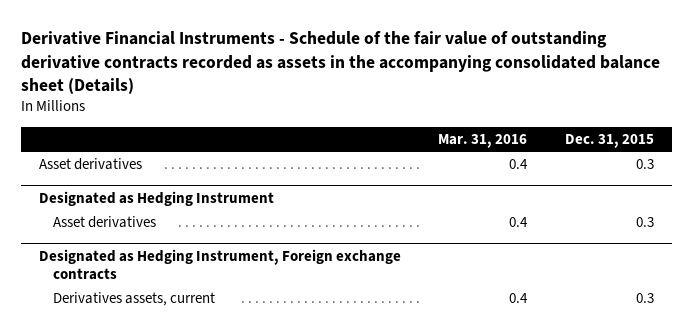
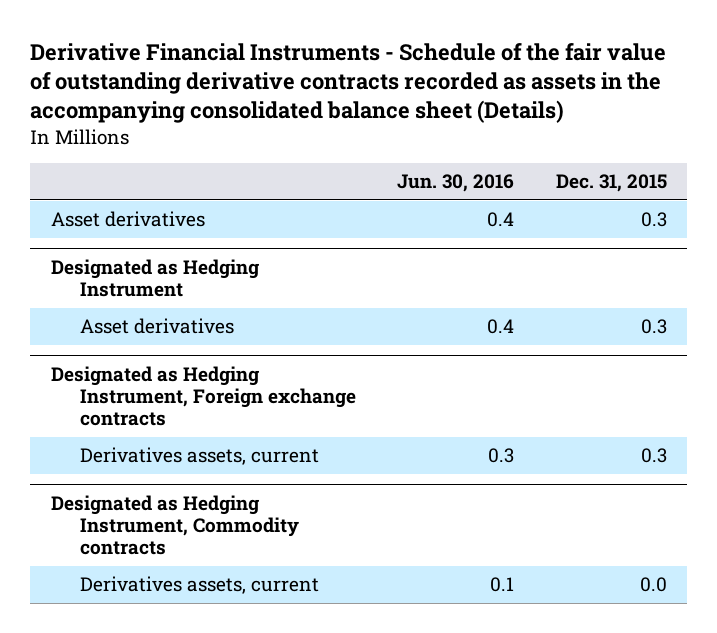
[438,133,528,148] Mar. 31, 2016 -> none
none -> [397,174,515,193] Jun. 30, 2016
none -> [50,495,300,556] Designated as Hedging Instrument, Commodity contracts
none -> [80,576,320,595] Derivatives assets, current

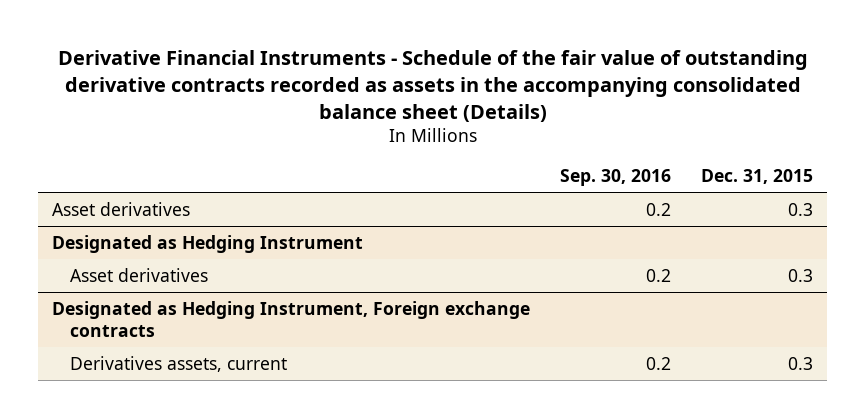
[397,174,515,193] Jun. 30, 2016 -> none
none -> [560,169,672,187] Sep. 30, 2016
[50,495,300,556] Designated as Hedging Instrument, Commodity contracts -> none
[80,576,320,595] Derivatives assets, current -> none

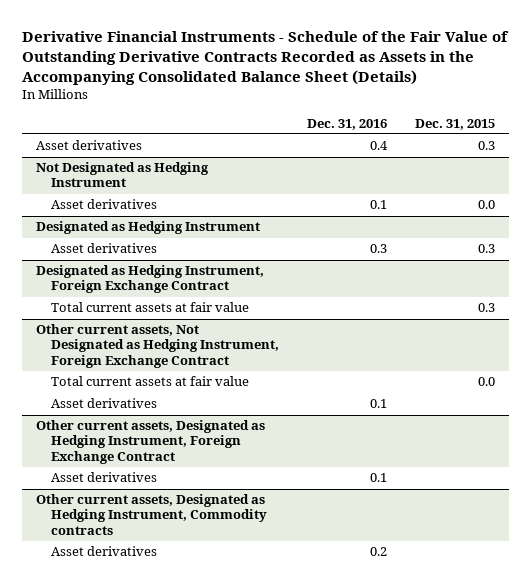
[57,49,808,122] Derivative Financial Instruments - Schedule of the fair value of outstanding derivative contracts recorded as assets in the accompanying consolidated balance sheet (Details) -> [22,31,510,86] Derivative Financial Instruments - Schedule of the Fair Value of Outstanding Derivative Contracts Recorded as Assets in the Accompanying Consolidated Balance Sheet (Details)
[560,169,672,187] Sep. 30, 2016 -> none
none -> [306,118,387,130] Dec. 31, 2016
none -> [36,162,210,188] Not Designated as Hedging Instrument
none -> [50,199,157,210] Asset derivatives
[52,300,531,337] Designated as Hedging Instrument, Foreign exchange contracts -> [36,265,265,294] Designated as Hedging Instrument, Foreign Exchange Contract
[69,355,287,372] Derivatives assets, current -> [50,302,249,313] Total current assets at fair value
none -> [36,324,279,368] Other current assets, Not Designated as Hedging Instrument, Foreign Exchange Contract
none -> [50,376,249,387] Total current assets at fair value
none -> [50,398,157,409] Asset derivatives
none -> [36,420,266,464] Other current assets, Designated as Hedging Instrument, Foreign Exchange Contract
none -> [50,472,157,483] Asset derivatives
none -> [36,494,267,535] Other current assets, Designated as Hedging Instrument, Commodity contracts
none -> [50,546,157,557] Asset derivatives

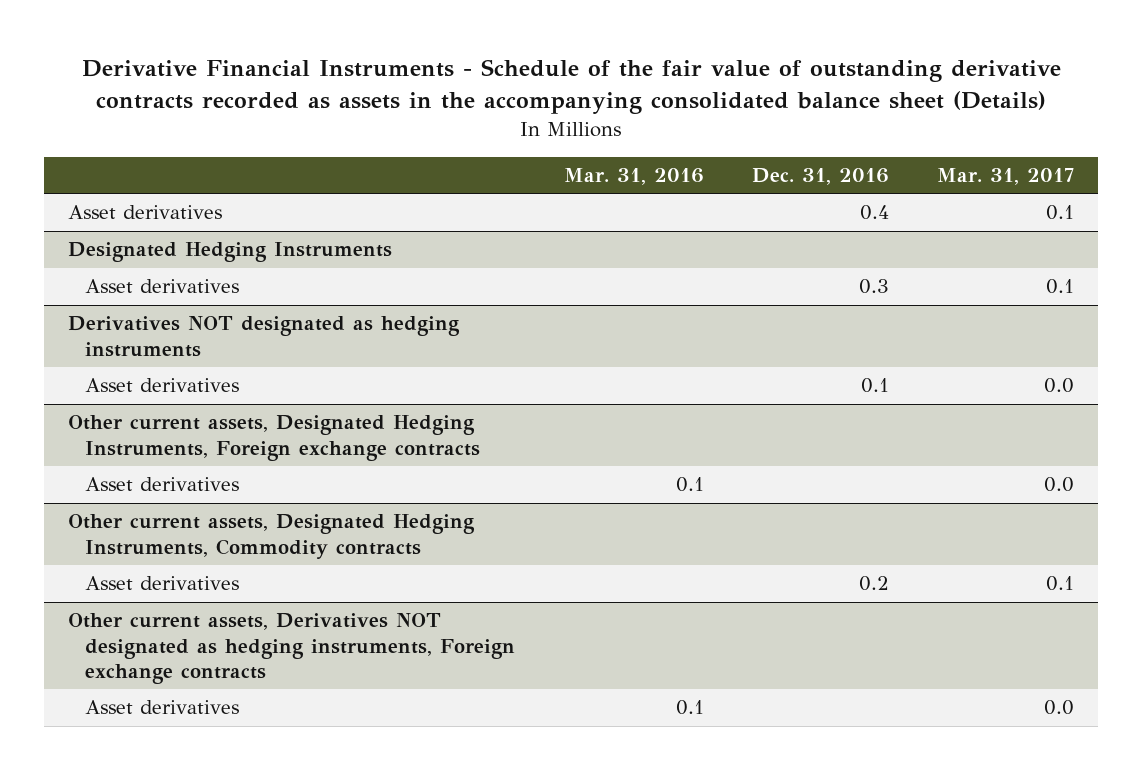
[22,31,510,86] Derivative Financial Instruments - Schedule of the Fair Value of Outstanding Derivative Contracts Recorded as Assets in the Accompanying Consolidated Balance Sheet (Details) -> [82,59,1062,115] Derivative Financial Instruments - Schedule of the fair value of outstanding derivative contracts recorded as assets in the accompanying consolidated balance sheet (Details)
[415,118,496,130] Dec. 31, 2015 -> none
none -> [563,168,704,186] Mar. 31, 2016
none -> [937,168,1075,186] Mar. 31, 2017
[36,162,210,188] Not Designated as Hedging Instrument -> none
[50,199,157,210] Asset derivatives -> none
[36,221,261,235] Designated as Hedging Instrument -> [68,242,393,263] Designated Hedging Instruments
[36,265,265,294] Designated as Hedging Instrument, Foreign Exchange Contract -> none
[50,302,249,313] Total current assets at fair value -> none
[36,324,279,368] Other current assets, Not Designated as Hedging Instrument, Foreign Exchange Contract -> none
[50,376,249,387] Total current assets at fair value -> none
[50,398,157,409] Asset derivatives -> none
[36,420,266,464] Other current assets, Designated as Hedging Instrument, Foreign Exchange Contract -> none
none -> [68,316,461,357] Derivatives NOT designated as hedging instruments
none -> [68,415,481,461] Other current assets, Designated Hedging Instruments, Foreign exchange contracts
none -> [85,477,240,492] Asset derivatives
[36,494,267,535] Other current assets, Designated as Hedging Instrument, Commodity contracts -> [68,514,476,559] Other current assets, Designated Hedging Instruments, Commodity contracts
none -> [68,613,516,685] Other current assets, Derivatives NOT designated as hedging instruments, Foreign exchange contracts
none -> [85,700,240,715] Asset derivatives

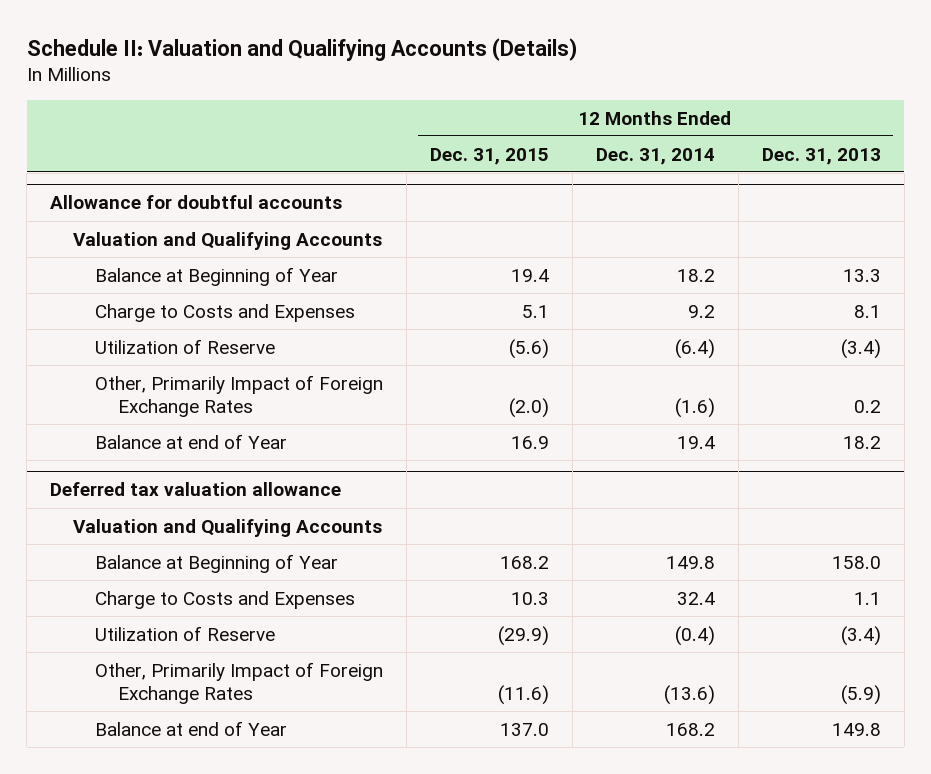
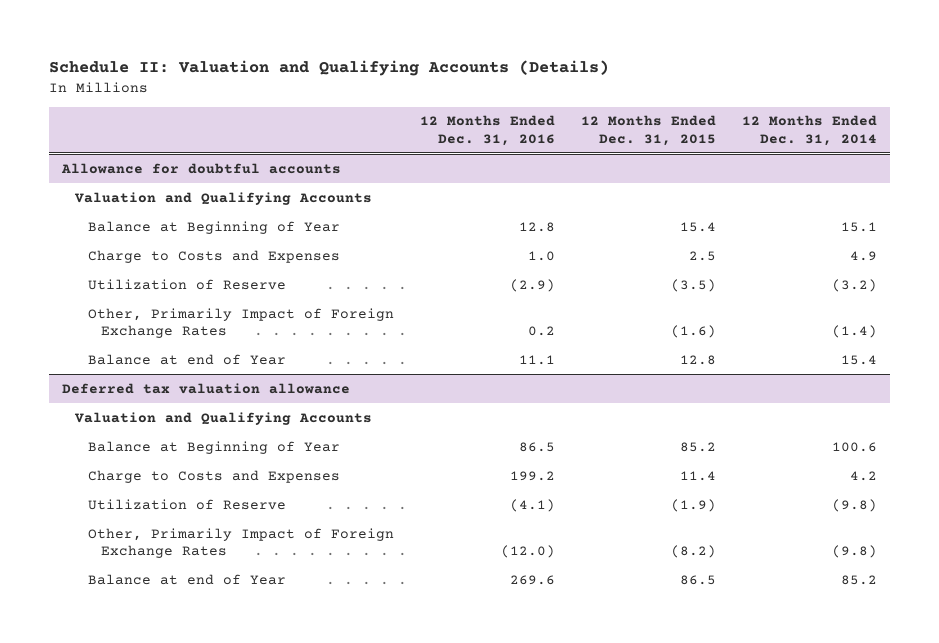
[761,147,881,165] Dec. 31, 2013 -> none
none -> [419,115,555,146] 12 Months Ended Dec. 31, 2016
[511,268,550,282] 19.4 -> [679,221,716,232] 15.4
[676,268,715,282] 18.2 -> [840,221,877,232] 15.1
[522,304,550,318] 5.1 -> [688,250,716,261] 2.5
[687,304,715,318] 9.2 -> [849,250,877,261] 4.9
[509,338,550,359] (5.6) -> [670,278,716,292] (3.5)
[674,338,715,359] (6.4) -> [831,278,877,292] (3.2)
[509,398,550,419] (2.0) -> [670,325,716,339] (1.6)
[674,398,715,419] (1.6) -> [831,325,877,339] (1.4)
[511,435,550,449] 16.9 -> [679,354,716,365] 12.8
[676,435,715,449] 19.4 -> [840,354,877,365] 15.4
[500,555,550,569] 168.2 -> [679,441,716,452] 85.2
[665,555,715,569] 149.8 -> [831,441,877,452] 100.6
[511,591,550,605] 10.3 -> [679,470,716,481] 11.4
[676,591,715,605] 32.4 -> [849,470,877,481] 4.2
[498,625,550,646] (29.9) -> [670,498,716,512] (1.9)
[674,625,715,646] (0.4) -> [831,498,877,512] (9.8)
[498,685,550,706] (11.6) -> [670,545,716,559] (8.2)
[663,685,715,706] (13.6) -> [831,545,877,559] (9.8)
[500,722,550,736] 137.0 -> [679,574,716,585] 86.5
[665,722,715,736] 168.2 -> [840,574,877,585] 85.2

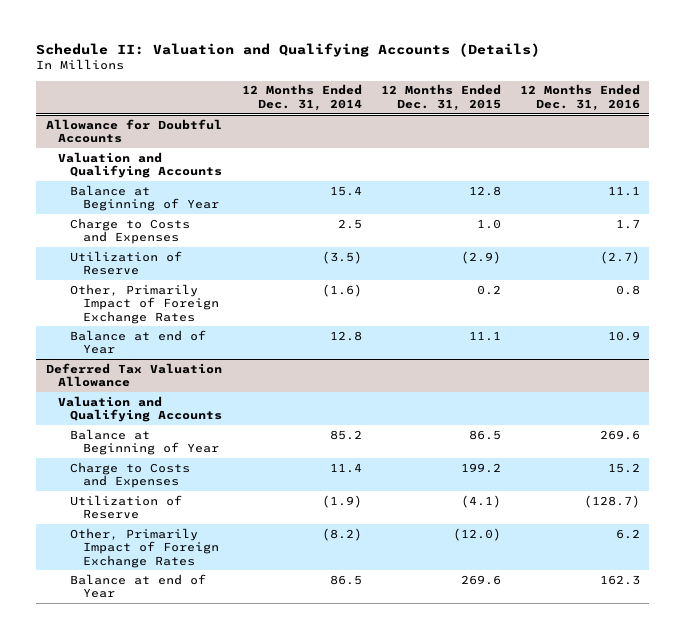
[61,162,342,174] Allowance for doubtful accounts -> [45,118,222,144] Allowance for Doubtful Accounts
[518,221,555,232] 12.8 -> [607,185,640,196] 11.1
[679,221,716,232] 15.4 -> [468,185,501,196] 12.8
[840,221,877,232] 15.1 -> [329,185,362,196] 15.4
[527,250,555,261] 1.0 -> [615,218,640,229] 1.7
[688,250,716,261] 2.5 -> [476,218,501,229] 1.0
[849,250,877,261] 4.9 -> [337,218,362,229] 2.5
[509,278,555,292] (2.9) -> [599,250,640,264] (2.7)
[670,278,716,292] (3.5) -> [460,250,501,264] (2.9)
[831,278,877,292] (3.2) -> [321,250,362,264] (3.5)
[527,326,555,337] 0.2 -> [615,284,640,295] 0.8
[670,325,716,339] (1.6) -> [476,284,501,295] 0.2
[831,325,877,339] (1.4) -> [321,283,362,297] (1.6)
[518,354,555,365] 11.1 -> [607,330,640,341] 10.9
[679,354,716,365] 12.8 -> [468,330,501,341] 11.1
[840,354,877,365] 15.4 -> [329,330,362,341] 12.8
[62,382,351,394] Deferred tax valuation allowance -> [45,362,222,388] Deferred Tax Valuation Allowance
[518,441,555,452] 86.5 -> [599,429,640,440] 269.6
[679,441,716,452] 85.2 -> [468,429,501,440] 86.5
[831,441,877,452] 100.6 -> [329,429,362,440] 85.2
[509,470,555,481] 199.2 -> [607,462,640,473] 15.2
[679,470,716,481] 11.4 -> [460,462,501,473] 199.2
[849,470,877,481] 4.2 -> [329,462,362,473] 11.4
[509,498,555,512] (4.1) -> [583,494,640,508] (128.7)
[670,498,716,512] (1.9) -> [460,494,501,508] (4.1)
[831,498,877,512] (9.8) -> [321,494,362,508] (1.9)
[500,545,555,559] (12.0) -> [615,528,640,539] 6.2
[670,545,716,559] (8.2) -> [452,527,501,541] (12.0)
[831,545,877,559] (9.8) -> [321,527,362,541] (8.2)
[509,574,555,585] 269.6 -> [599,574,640,585] 162.3
[679,574,716,585] 86.5 -> [460,574,501,585] 269.6
[840,574,877,585] 85.2 -> [329,574,362,585] 86.5

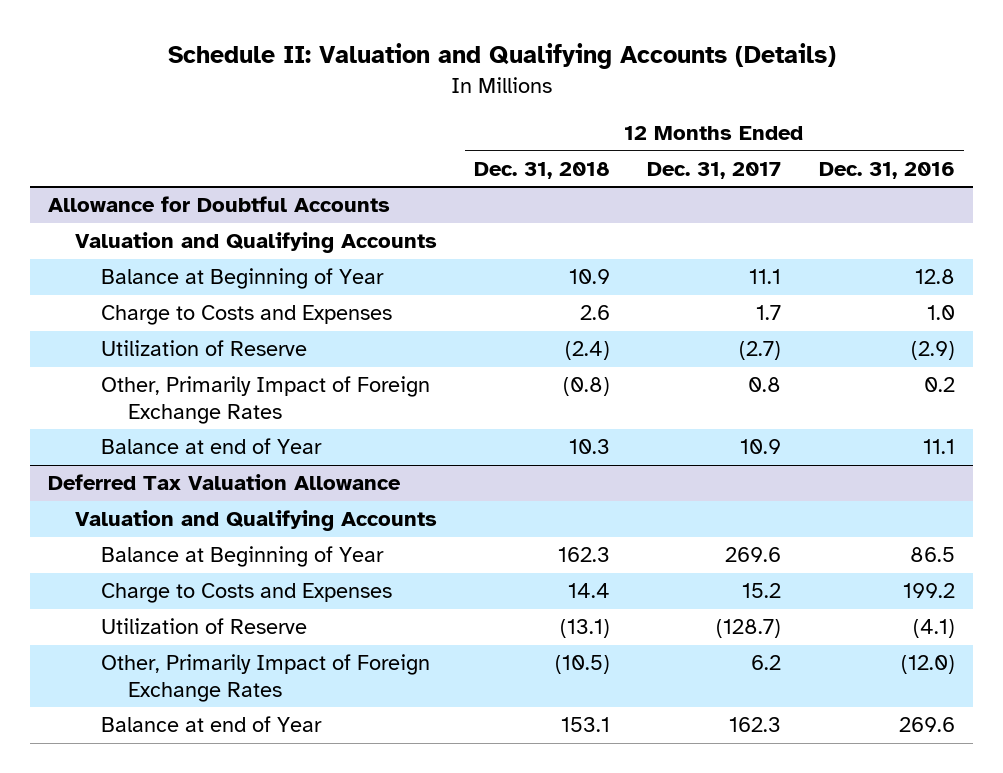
[241,84,362,112] 12 Months Ended Dec. 31, 2014 -> none
[380,84,501,112] 12 Months Ended Dec. 31, 2015 -> none
none -> [474,161,611,179] Dec. 31, 2018
none -> [647,161,782,179] Dec. 31, 2017
[607,185,640,196] 11.1 -> [914,269,955,285] 12.8
[615,218,640,229] 1.7 -> [926,305,955,321] 1.0
[599,250,640,264] (2.7) -> [910,341,955,361] (2.9)
[615,284,640,295] 0.8 -> [923,377,955,393] 0.2
[607,330,640,341] 10.9 -> [922,439,955,455] 11.1
[599,429,640,440] 269.6 -> [909,547,955,563] 86.5
[607,462,640,473] 15.2 -> [902,583,955,599] 199.2
[583,494,640,508] (128.7) -> [912,619,955,639] (4.1)
[615,528,640,539] 6.2 -> [900,655,955,675] (12.0)
[599,574,640,585] 162.3 -> [898,717,955,733] 269.6

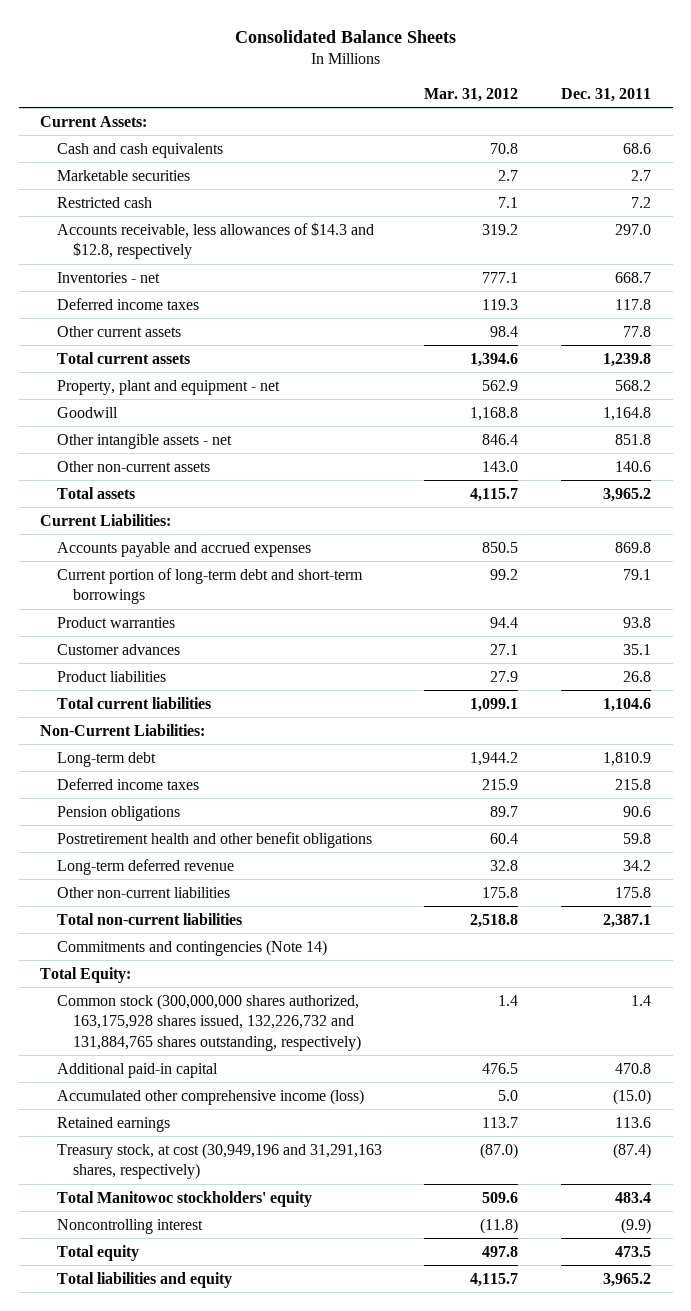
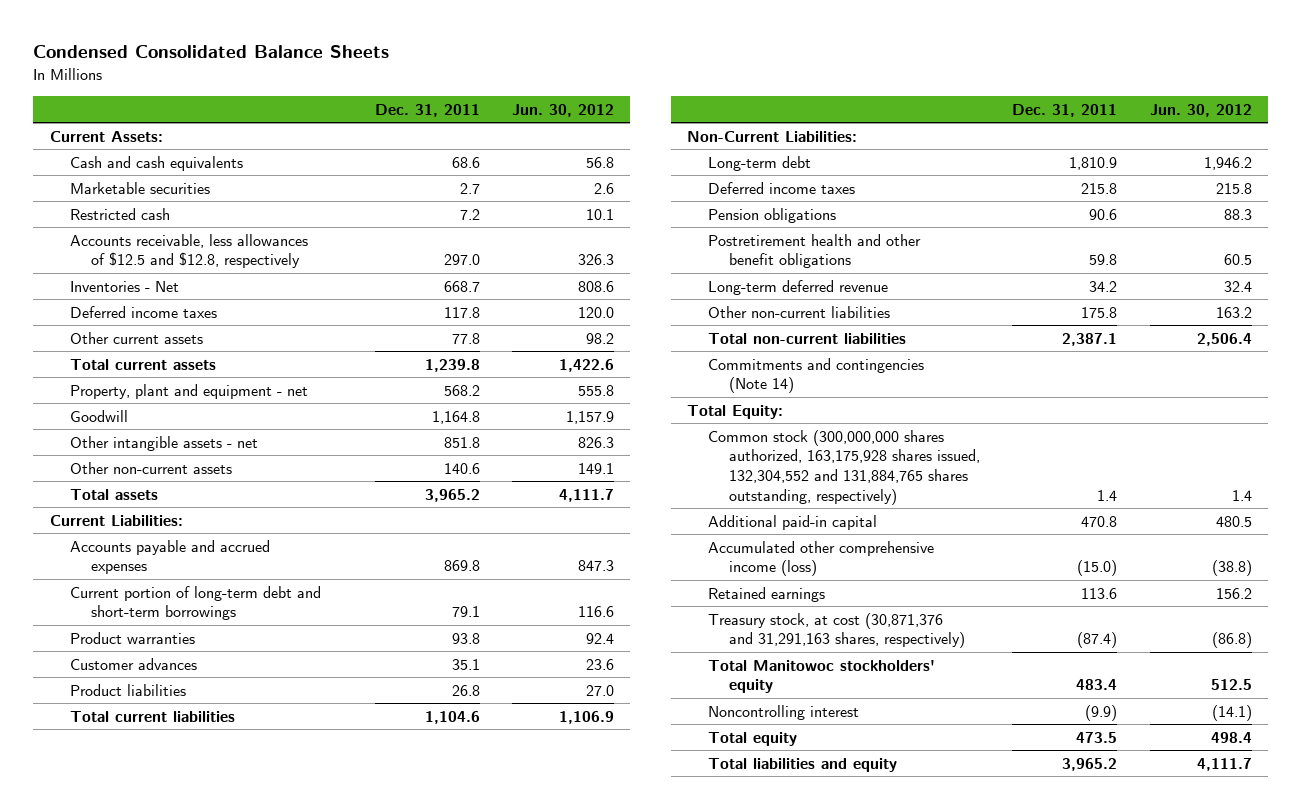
[234,30,456,44] Consolidated Balance Sheets -> [33,45,390,59] Condensed Consolidated Balance Sheets
[424,87,519,102] Mar. 31, 2012 -> none
none -> [512,103,615,117] Jun. 30, 2012
[56,221,374,260] Accounts receivable, less allowances of $14.3 and $12.8, respectively -> [70,233,309,269] Accounts receivable, less allowances of $12.5 and $12.8, respectively
[56,271,160,283] Inventories - net -> [70,280,180,292] Inventories - Net
[56,993,362,1051] Common stock (300,000,000 shares authorized, 163,175,928 shares issued, 132,226,732 and 131,884,765 shares outstanding, respectively) -> [707,429,980,506] Common stock (300,000,000 shares authorized, 163,175,928 shares issued, 132,304,552 and 131,884,765 shares outstanding, respectively)
[56,1142,382,1180] Treasury stock, at cost (30,949,196 and 31,291,163 shares, respectively) -> [707,612,965,649] Treasury stock, at cost (30,871,376 and 31,291,163 shares, respectively)

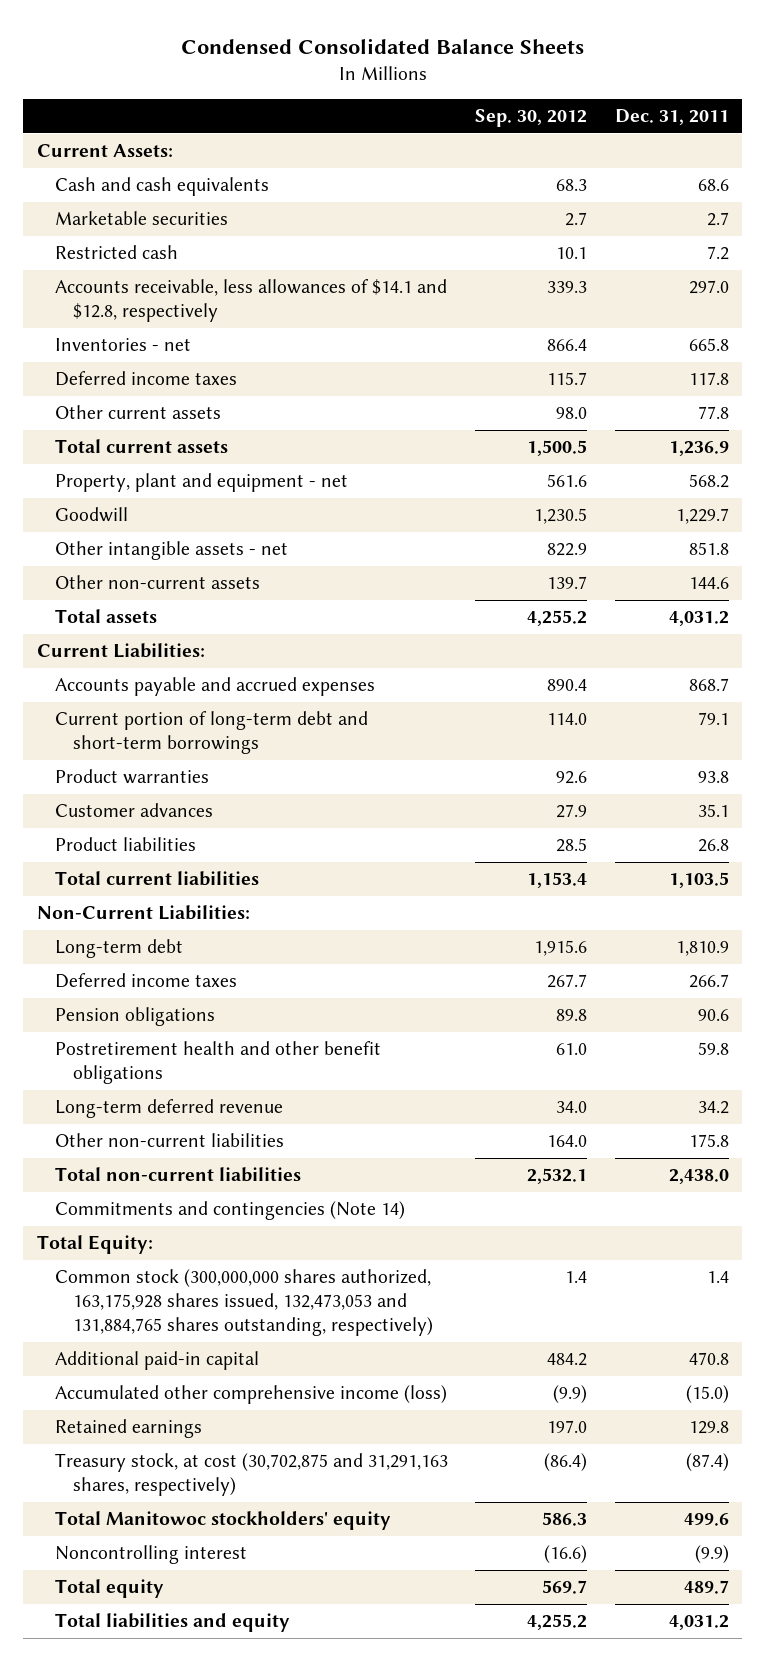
[512,103,615,117] Jun. 30, 2012 -> none
none -> [475,109,588,128] Sep. 30, 2012
[70,233,309,269] Accounts receivable, less allowances of $12.5 and $12.8, respectively -> [55,279,448,323] Accounts receivable, less allowances of $14.1 and $12.8, respectively
[70,280,180,292] Inventories - Net -> [55,338,192,352] Inventories - net
[443,280,480,292] 668.7 -> [688,338,729,352] 665.8
[424,358,480,372] 1,239.8 -> [668,441,729,457] 1,236.9
[431,410,480,424] 1,164.8 -> [675,508,729,525] 1,229.7
[443,462,480,474] 140.6 -> [688,577,729,590] 144.6
[424,488,480,502] 3,965.2 -> [668,611,729,627] 4,031.2
[443,560,480,572] 869.8 -> [688,678,729,692] 868.7
[424,710,480,724] 1,104.6 -> [668,872,729,889] 1,103.5
[1081,182,1118,194] 215.8 -> [688,974,729,989] 266.7
[1062,332,1118,346] 2,387.1 -> [668,1169,729,1185] 2,438.0
[707,429,980,506] Common stock (300,000,000 shares authorized, 163,175,928 shares issued, 132,304,552 and 131,884,765 shares outstanding, respectively) -> [55,1269,434,1337] Common stock (300,000,000 shares authorized, 163,175,928 shares issued, 132,473,053 and 131,884,765 shares outstanding, respectively)
[1081,587,1118,599] 113.6 -> [688,1421,729,1435] 129.8
[707,612,965,649] Treasury stock, at cost (30,871,376 and 31,291,163 shares, respectively) -> [55,1453,449,1497] Treasury stock, at cost (30,702,875 and 31,291,163 shares, respectively)
[1076,679,1118,691] 483.4 -> [683,1513,729,1527] 499.6
[1076,731,1118,743] 473.5 -> [683,1580,729,1595] 489.7
[1062,757,1118,771] 3,965.2 -> [668,1615,729,1631] 4,031.2

